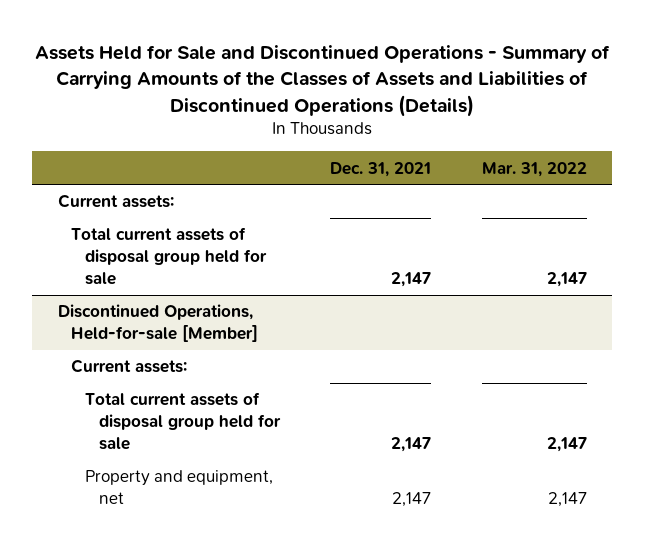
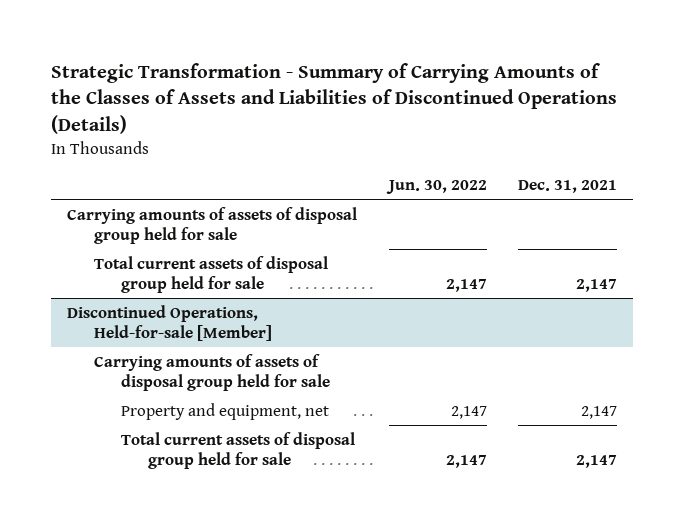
[35,44,611,117] Assets Held for Sale and Discontinued Operations - Summary of Carrying Amounts of the Classes of Assets and Liabilities of Discontinued Operations (Details) -> [51,62,618,134] Strategic Transformation - Summary of Carrying Amounts of the Classes of Assets and Liabilities of Discontinued Operations (Details)
[481,161,587,177] Mar. 31, 2022 -> none
none -> [385,180,487,195] Jun. 30, 2022
[57,194,174,209] Current assets: -> none
none -> [66,206,357,244] Carrying amounts of assets of disposal group held for sale
[71,359,188,374] Current assets: -> none
none -> [94,353,331,391] Carrying amounts of assets of disposal group held for sale
[85,392,281,451] Total current assets of disposal group held for sale -> [121,431,356,469] Total current assets of disposal group held for sale

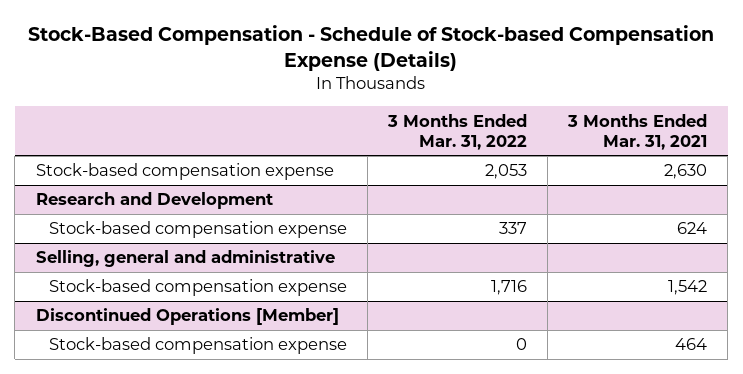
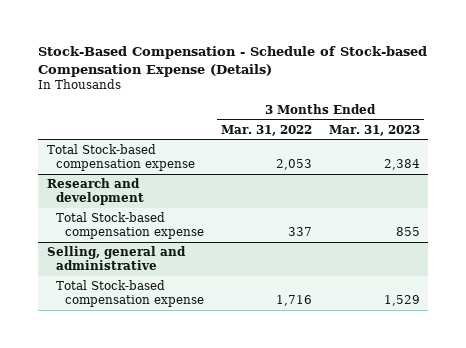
[567,113,708,150] 3 Months Ended Mar. 31, 2021 -> none
none -> [328,124,420,136] Mar. 31, 2023
[35,163,334,181] Stock-based compensation expense -> [46,143,196,172] Total Stock-based compensation expense
[35,192,273,210] Research and Development -> [46,177,145,206] Research and development
[48,221,347,239] Stock-based compensation expense -> [56,211,205,240] Total Stock-based compensation expense
[35,308,339,326] Discontinued Operations [Member] -> none
[48,337,347,355] Stock-based compensation expense -> none
[48,279,347,297] Stock-based compensation expense -> [56,279,205,308] Total Stock-based compensation expense

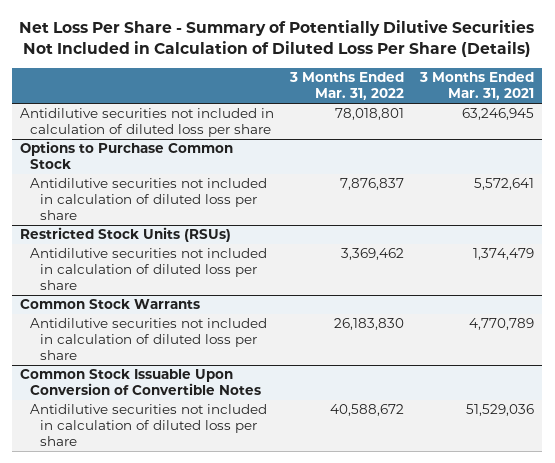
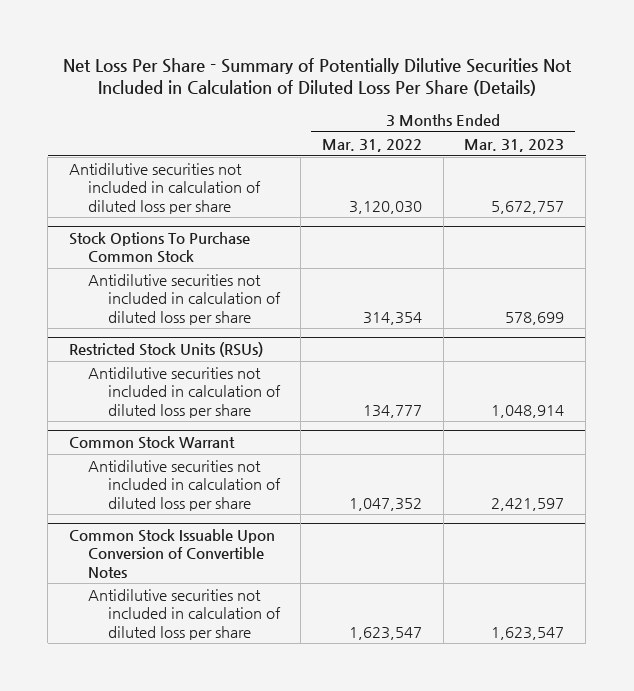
[419,72,535,101] 3 Months Ended Mar. 31, 2021 -> none
none -> [464,138,565,152] Mar. 31, 2023
[335,108,405,121] 78,018,801 -> [348,200,422,214] 3,120,030
[20,141,234,170] Options to Purchase Common Stock -> [69,232,251,264] Stock Options To Purchase Common Stock
[340,178,405,191] 7,876,837 -> [362,311,422,325] 314,354
[341,248,405,261] 3,369,462 -> [362,404,422,418] 134,777
[20,299,201,310] Common Stock Warrants -> [69,436,236,450] Common Stock Warrant
[334,318,405,331] 26,183,830 -> [348,497,422,511] 1,047,352
[330,404,405,417] 40,588,672 -> [348,626,422,640] 1,623,547

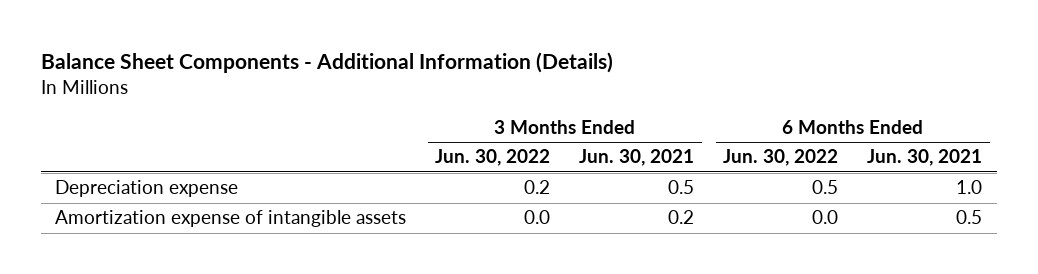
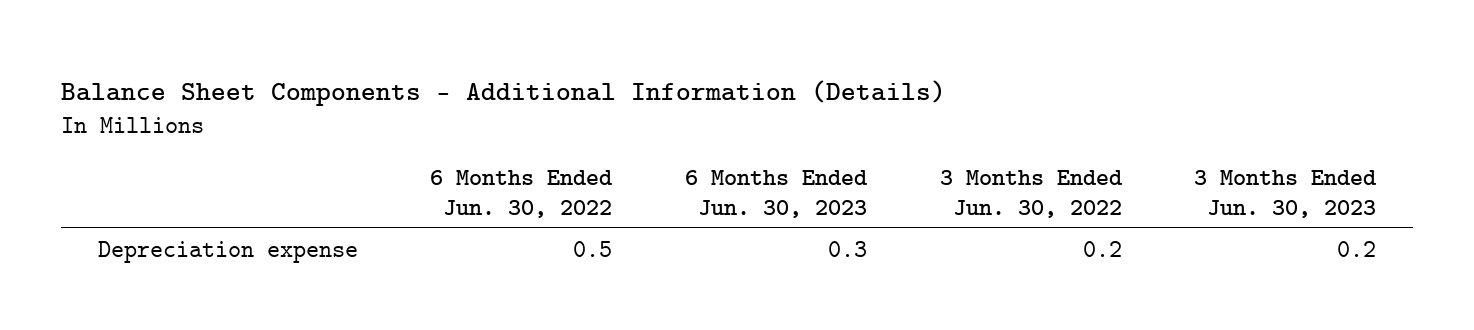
[579,149,695,167] Jun. 30, 2021 -> none
[867,149,983,167] Jun. 30, 2021 -> none
none -> [685,170,869,219] 6 Months Ended Jun. 30, 2023
none -> [1194,170,1378,219] 3 Months Ended Jun. 30, 2023
[55,210,407,228] Amortization expense of intangible assets -> none

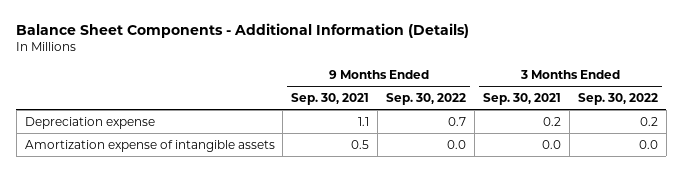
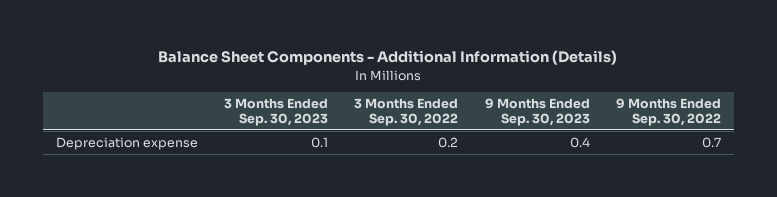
[291,93,370,106] Sep. 30, 2021 -> none
[483,93,562,106] Sep. 30, 2021 -> none
none -> [224,98,329,127] 3 Months Ended Sep. 30, 2023
none -> [484,98,590,127] 9 Months Ended Sep. 30, 2023
[24,139,275,152] Amortization expense of intangible assets -> none

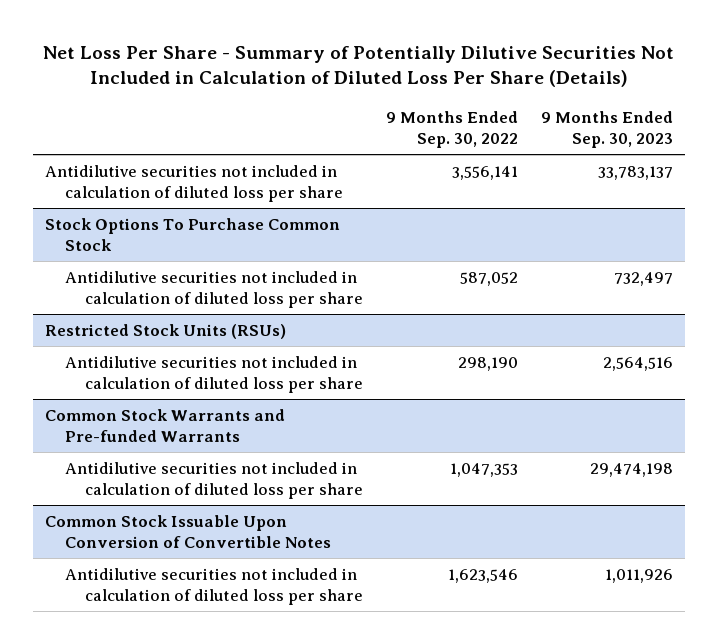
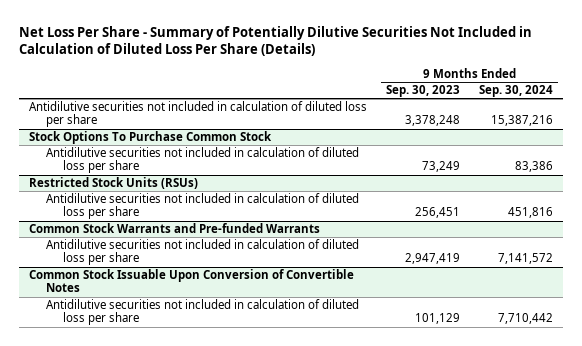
[386,110,519,148] 9 Months Ended Sep. 30, 2022 -> none
none -> [479,85,554,98] Sep. 30, 2024
[598,165,674,180] 33,783,137 -> [405,115,461,127] 3,378,248
[614,271,674,286] 732,497 -> [422,161,461,173] 73,249
[603,356,674,371] 2,564,516 -> [415,207,461,219] 256,451
[590,462,674,477] 29,474,198 -> [405,253,461,265] 2,947,419
[605,568,674,583] 1,011,926 -> [415,313,461,325] 101,129

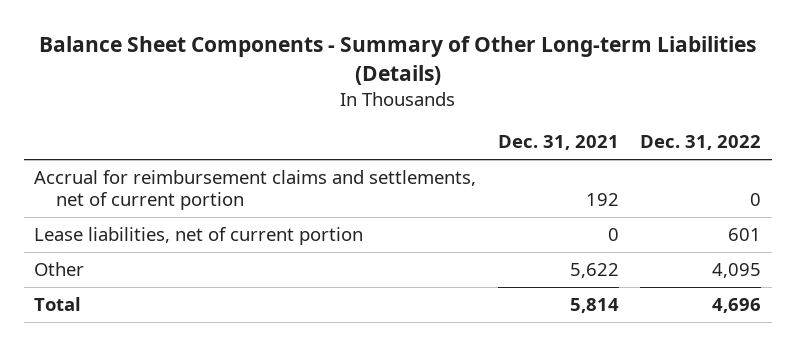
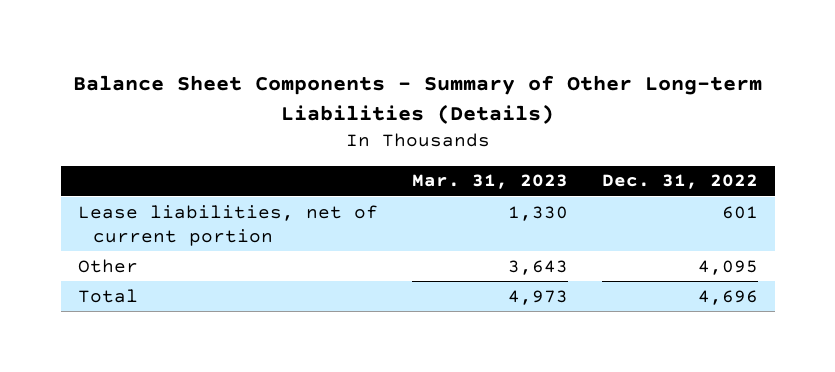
[497,135,619,151] Dec. 31, 2021 -> none
none -> [411,174,568,190] Mar. 31, 2023
[34,170,477,210] Accrual for reimbursement claims and settlements, net of current portion -> none

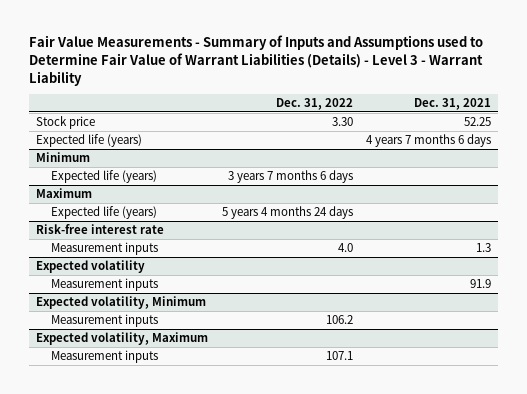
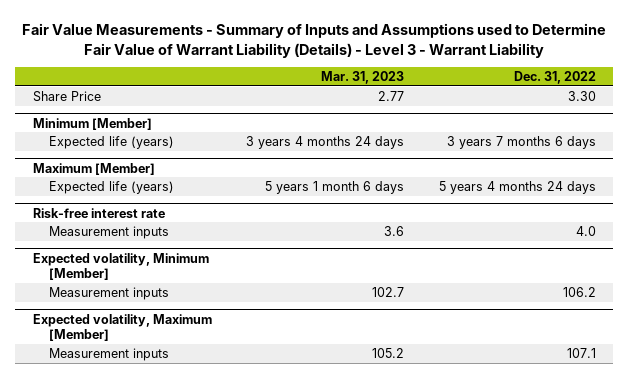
[29,35,484,86] Fair Value Measurements - Summary of Inputs and Assumptions used to Determine Fair Value of Warrant Liabilities (Details) - Level 3 - Warrant Liability -> [22,22,607,58] Fair Value Measurements - Summary of Inputs and Assumptions used to Determine Fair Value of Warrant Liability (Details) - Level 3 - Warrant Liability
[414,98,492,111] Dec. 31, 2021 -> none
none -> [321,71,405,85] Mar. 31, 2023
[36,133,143,147] Expected life (years) -> none
[36,115,96,129] Stock price -> [32,90,101,102] Share Price
[36,151,91,162] Minimum -> [32,117,152,130] Minimum [Member]
[36,187,93,198] Maximum -> [32,162,155,175] Maximum [Member]
[36,259,146,273] Expected volatility -> none
[51,277,159,291] Measurement inputs -> none
[36,295,207,309] Expected volatility, Minimum -> [32,252,209,281] Expected volatility, Minimum [Member]
[36,331,209,345] Expected volatility, Maximum -> [32,313,212,342] Expected volatility, Maximum [Member]

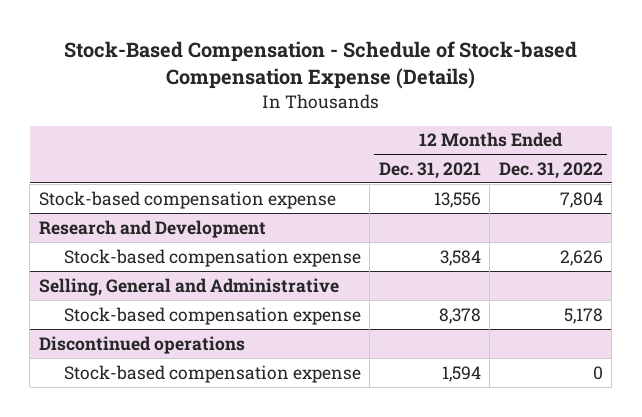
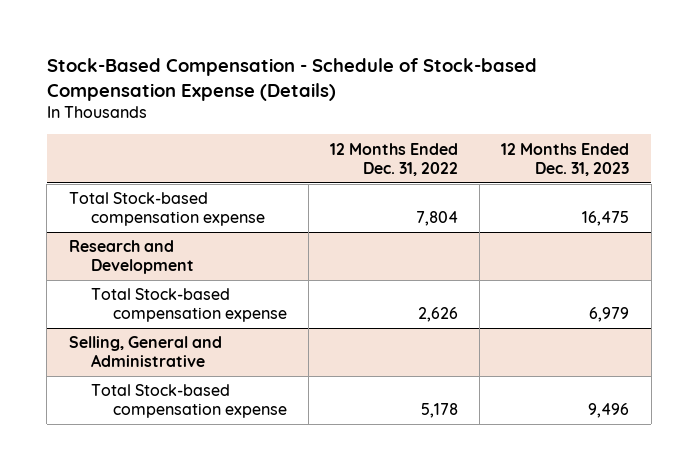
[378,162,481,180] Dec. 31, 2021 -> none
none -> [501,142,630,176] 12 Months Ended Dec. 31, 2023
[38,190,336,209] Stock-based compensation expense -> [68,192,265,227] Total Stock-based compensation expense
[63,248,361,267] Stock-based compensation expense -> [90,288,287,323] Total Stock-based compensation expense
[38,335,245,354] Discontinued operations -> none
[63,364,361,383] Stock-based compensation expense -> none
[63,306,361,325] Stock-based compensation expense -> [90,384,287,419] Total Stock-based compensation expense

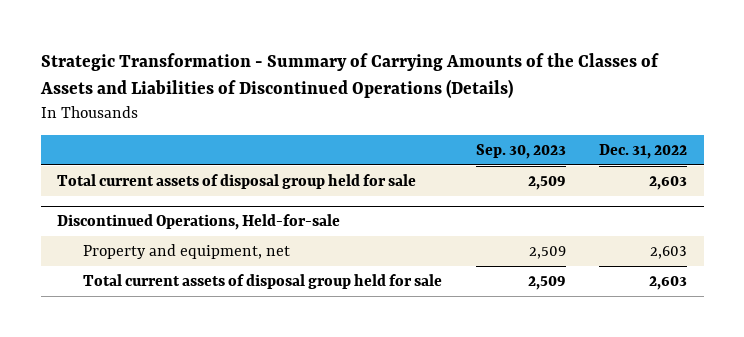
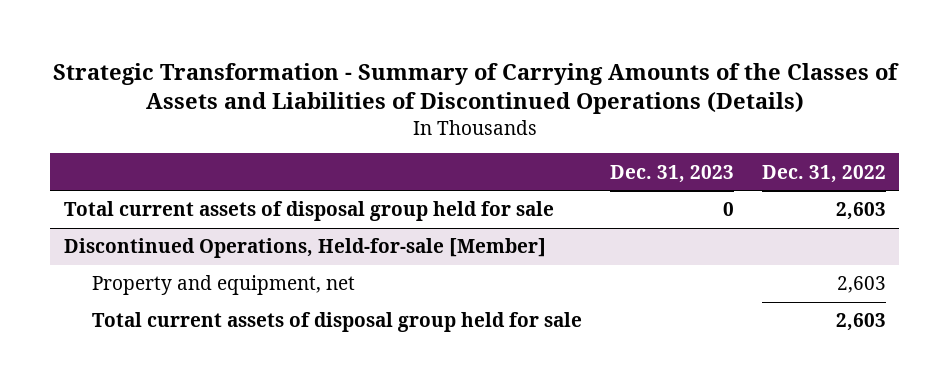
[475,143,566,159] Sep. 30, 2023 -> none
none -> [609,164,734,183] Dec. 31, 2023
[57,213,341,230] Discontinued Operations, Held-for-sale -> [64,238,547,259] Discontinued Operations, Held-for-sale [Member]

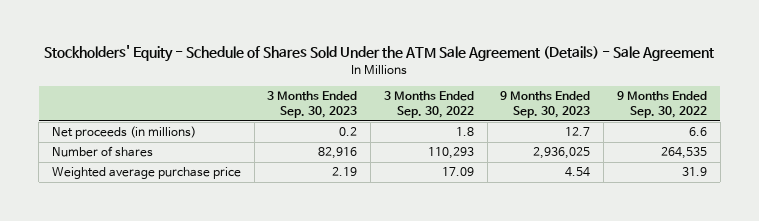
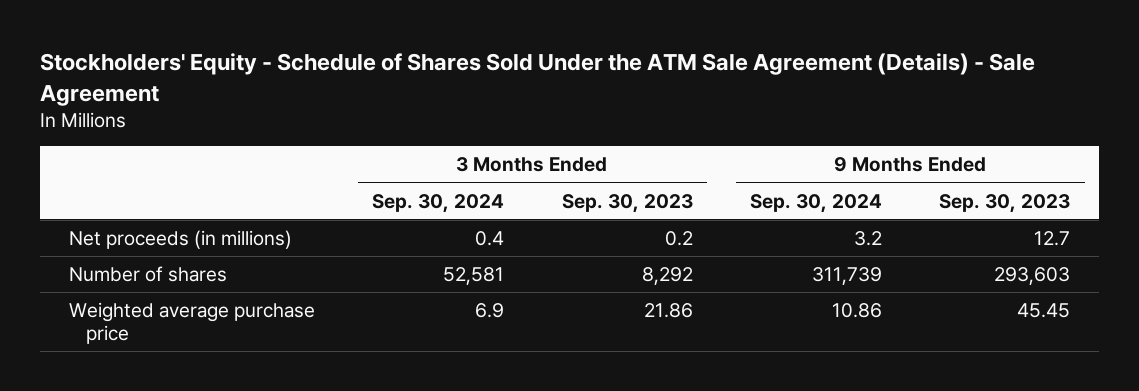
[383,90,474,119] 3 Months Ended Sep. 30, 2022 -> none
[617,90,708,119] 9 Months Ended Sep. 30, 2022 -> none
none -> [372,193,505,213] Sep. 30, 2024
none -> [749,193,882,213] Sep. 30, 2024
[318,147,358,160] 82,916 -> [641,267,693,286] 8,292
[533,147,591,160] 2,936,025 -> [994,267,1071,286] 293,603
[332,167,358,177] 2.19 -> [643,303,693,319] 21.86
[565,167,591,178] 4.54 -> [1017,303,1071,319] 45.45

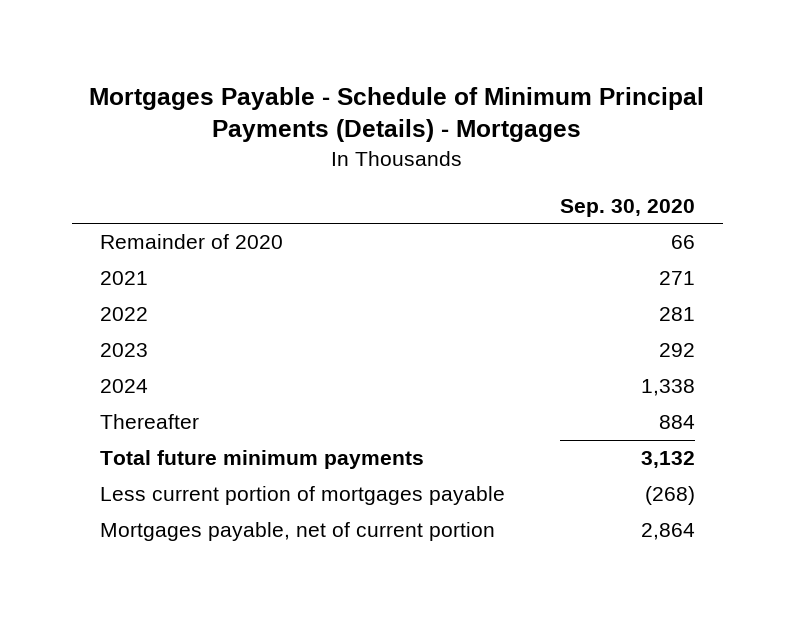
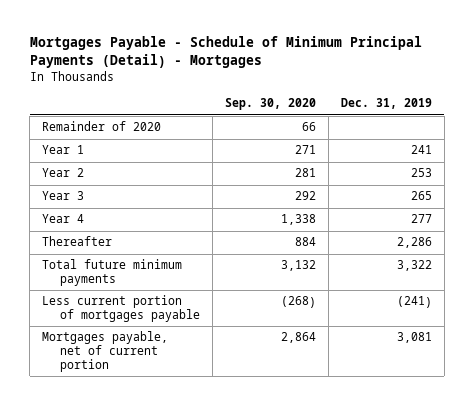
[89,86,705,143] Mortgages Payable - Schedule of Minimum Principal Payments (Details) - Mortgages -> [29,36,422,69] Mortgages Payable - Schedule of Minimum Principal Payments (Detail) - Mortgages
none -> [340,98,432,110] Dec. 31, 2019
[99,271,148,286] 2021 -> [42,145,85,155] Year 1
[99,307,148,322] 2022 -> [42,168,85,178] Year 2
[99,343,148,358] 2023 -> [42,191,85,201] Year 3
[99,379,148,394] 2024 -> [42,214,85,224] Year 4

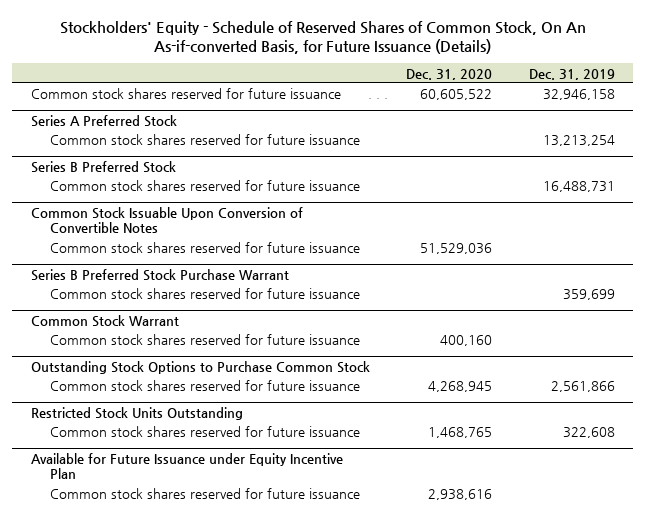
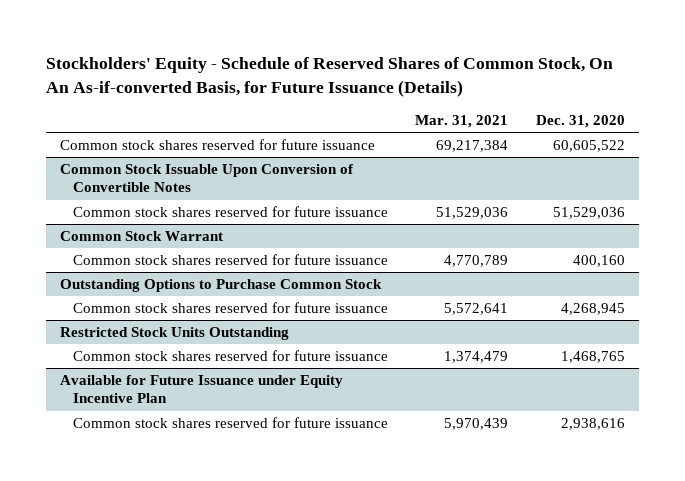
[528,68,615,80] Dec. 31, 2019 -> none
none -> [415,114,509,128] Mar. 31, 2021
[30,114,177,127] Series A Preferred Stock -> none
[49,134,360,146] Common stock shares reserved for future issuance -> none
[30,160,176,173] Series B Preferred Stock -> none
[49,180,360,192] Common stock shares reserved for future issuance -> none
[30,268,289,281] Series B Preferred Stock Purchase Warrant -> none
[49,288,360,300] Common stock shares reserved for future issuance -> none
[30,360,370,374] Outstanding Stock Options to Purchase Common Stock -> [59,279,382,293] Outstanding Options to Purchase Common Stock

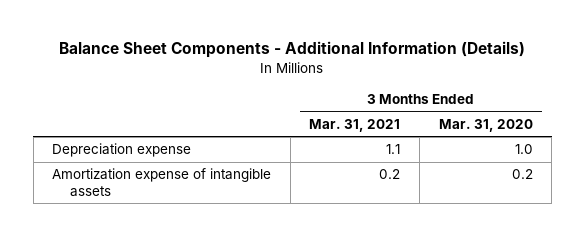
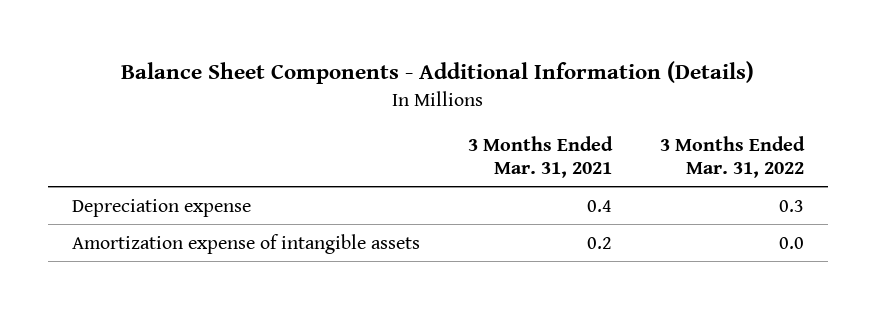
[438,118,533,132] Mar. 31, 2020 -> none
none -> [660,135,806,178] 3 Months Ended Mar. 31, 2022
[386,144,401,155] 1.1 -> [586,199,612,212] 0.4

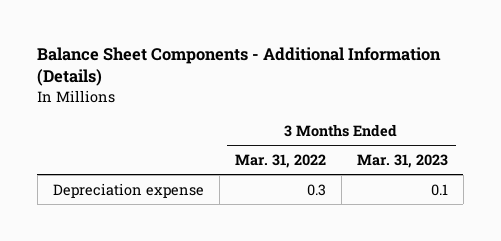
[467,135,613,178] 3 Months Ended Mar. 31, 2021 -> none
none -> [356,153,448,168] Mar. 31, 2023
[71,233,420,254] Amortization expense of intangible assets -> none

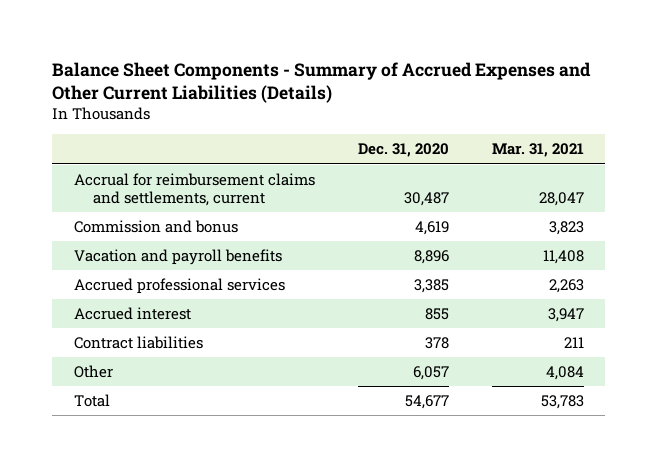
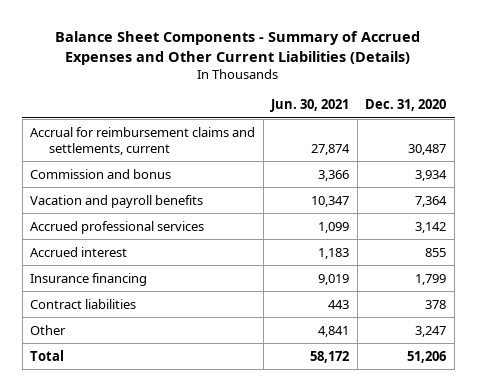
[491,143,584,158] Mar. 31, 2021 -> none
none -> [270,99,350,113] Jun. 30, 2021
[414,221,449,236] 4,619 -> [415,169,448,181] 3,934
[413,250,449,265] 8,896 -> [415,195,448,207] 7,364
[413,279,449,294] 3,385 -> [415,221,447,233] 3,142
none -> [30,272,148,286] Insurance financing
[412,366,449,381] 6,057 -> [415,325,447,337] 3,247
[404,395,449,410] 54,677 -> [407,350,447,363] 51,206

